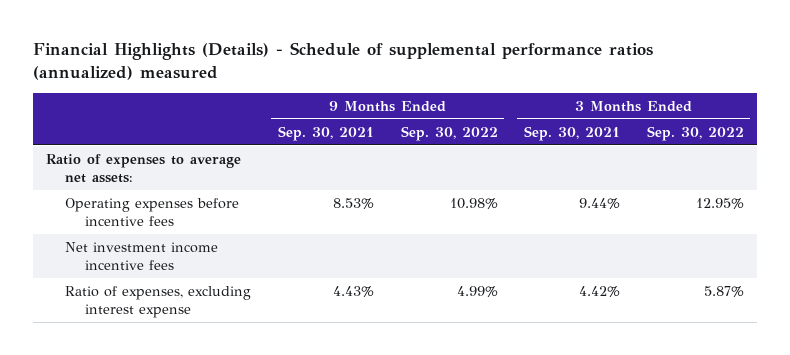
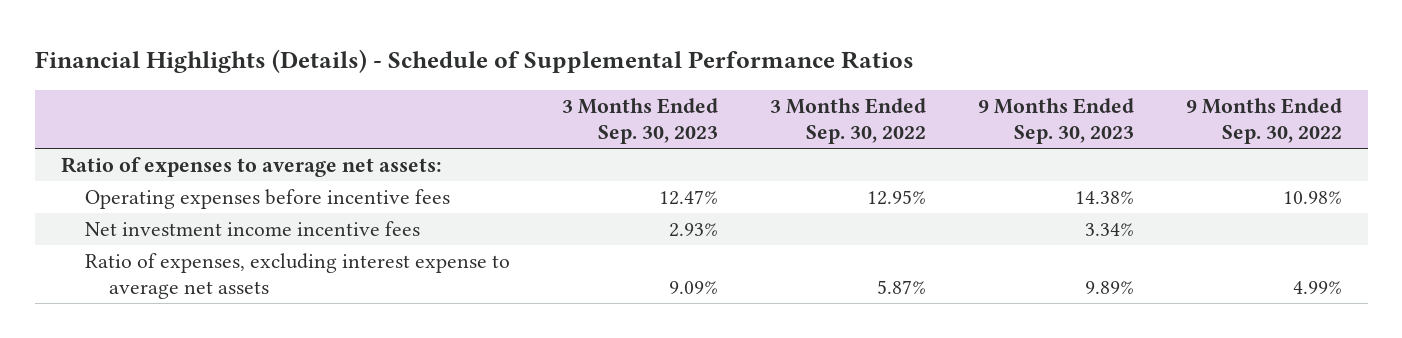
[32,42,653,81] Financial Highlights (Details) - Schedule of supplemental performance ratios (annualized) measured -> [34,49,914,74] Financial Highlights (Details) - Schedule of Supplemental Performance Ratios
[277,125,374,141] Sep. 30, 2021 -> none
[524,125,621,141] Sep. 30, 2021 -> none
none -> [561,97,718,145] 3 Months Ended Sep. 30, 2023
none -> [977,97,1134,145] 9 Months Ended Sep. 30, 2023
[65,286,252,318] Ratio of expenses, excluding interest expense -> [85,252,511,300] Ratio of expenses, excluding interest expense to average net assets

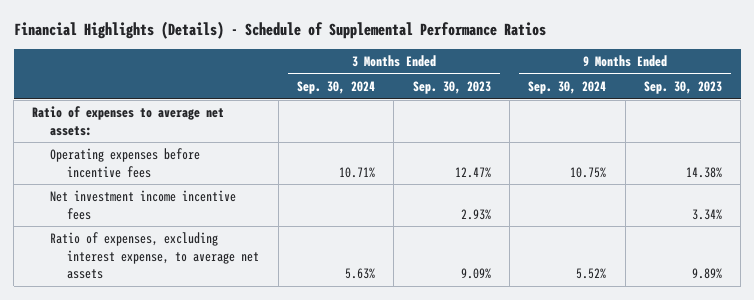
[769,97,926,145] 3 Months Ended Sep. 30, 2022 -> none
[1185,97,1342,145] 9 Months Ended Sep. 30, 2022 -> none
none -> [296,81,375,95] Sep. 30, 2024
none -> [528,81,607,95] Sep. 30, 2024
[85,252,511,300] Ratio of expenses, excluding interest expense to average net assets -> [49,232,260,279] Ratio of expenses, excluding interest expense, to average net assets

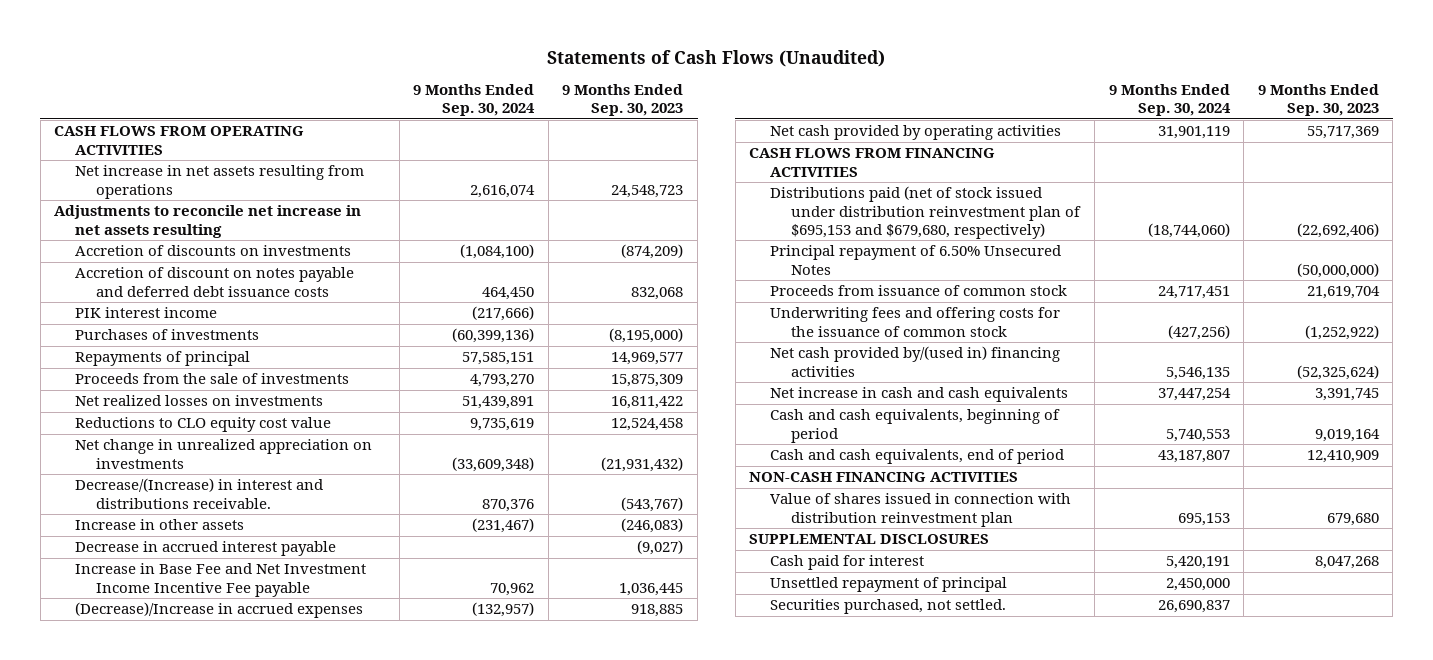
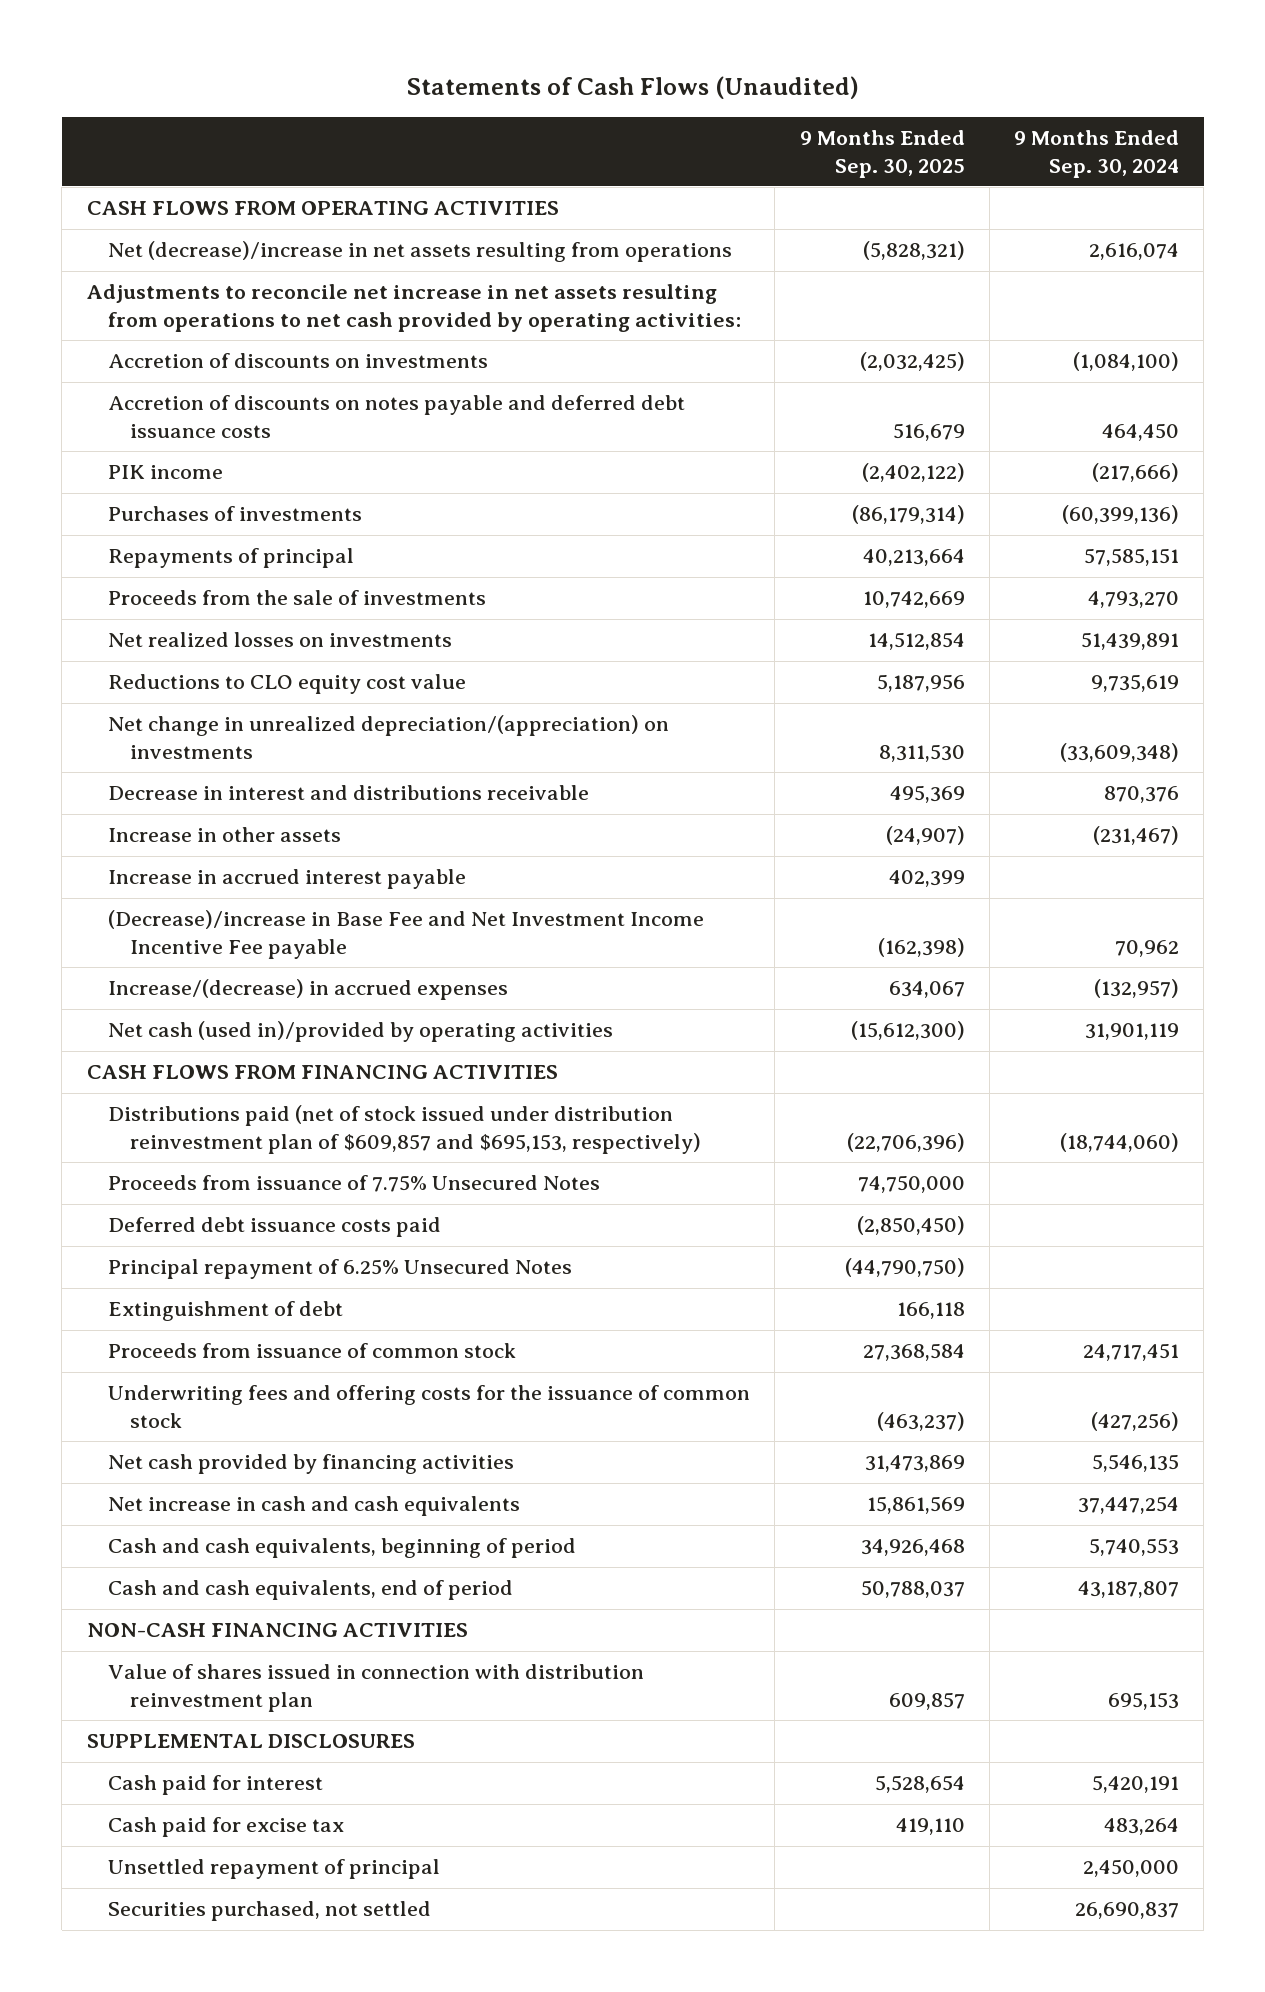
[562,84,684,117] 9 Months Ended Sep. 30, 2023 -> none
none -> [799,130,965,178] 9 Months Ended Sep. 30, 2025
[75,165,365,199] Net increase in net assets resulting from operations -> [108,241,733,263] Net (decrease)/increase in net assets resulting from operations
[54,205,362,238] Adjustments to reconcile net increase in net assets resulting -> [86,284,742,332] Adjustments to reconcile net increase in net assets resulting from operations to net cash provided by operating activities:
[75,267,355,297] Accretion of discount on notes payable and deferred debt issuance costs -> [108,395,686,438] Accretion of discounts on notes payable and deferred debt issuance costs
[75,307,218,319] PIK interest income -> [108,465,224,480] PIK income
[75,439,373,469] Net change in unrealized appreciation on investments -> [108,715,670,759] Net change in unrealized depreciation/(appreciation) on investments
[75,478,324,509] Decrease/(Increase) in interest and distributions receivable. -> [108,785,590,801] Decrease in interest and distributions receivable
[75,541,337,557] Decrease in accrued interest payable -> [108,869,467,890] Increase in accrued interest payable
[75,563,367,597] Increase in Base Fee and Net Investment Income Incentive Fee payable -> [108,910,705,959] (Decrease)/increase in Base Fee and Net Investment Income Incentive Fee payable
[75,602,364,619] (Decrease)/Increase in accrued expenses -> [108,979,509,1001] Increase/(decrease) in accrued expenses
[770,125,1062,141] Net cash provided by operating activities -> [108,1021,614,1043] Net cash (used in)/provided by operating activities
[770,186,1082,239] Distributions paid (net of stock issued under distribution reinvestment plan of $695,153 and $679,680, respectively) -> [108,1105,701,1154] Distributions paid (net of stock issued under distribution reinvestment plan of $609,857 and $695,153, respectively)
none -> [108,1175,601,1193] Proceeds from issuance of 7.75% Unsecured Notes
none -> [108,1217,442,1238] Deferred debt issuance costs paid
[770,245,1062,275] Principal repayment of 6.50% Unsecured Notes -> [108,1259,573,1280] Principal repayment of 6.25% Unsecured Notes
none -> [108,1301,344,1322] Extinguishment of debt
[770,346,1061,377] Net cash provided by/(used in) financing activities -> [108,1454,515,1475] Net cash provided by financing activities
none -> [108,1817,345,1838] Cash paid for excise tax
[770,599,1007,615] Securities purchased, not settled. -> [108,1901,432,1922] Securities purchased, not settled

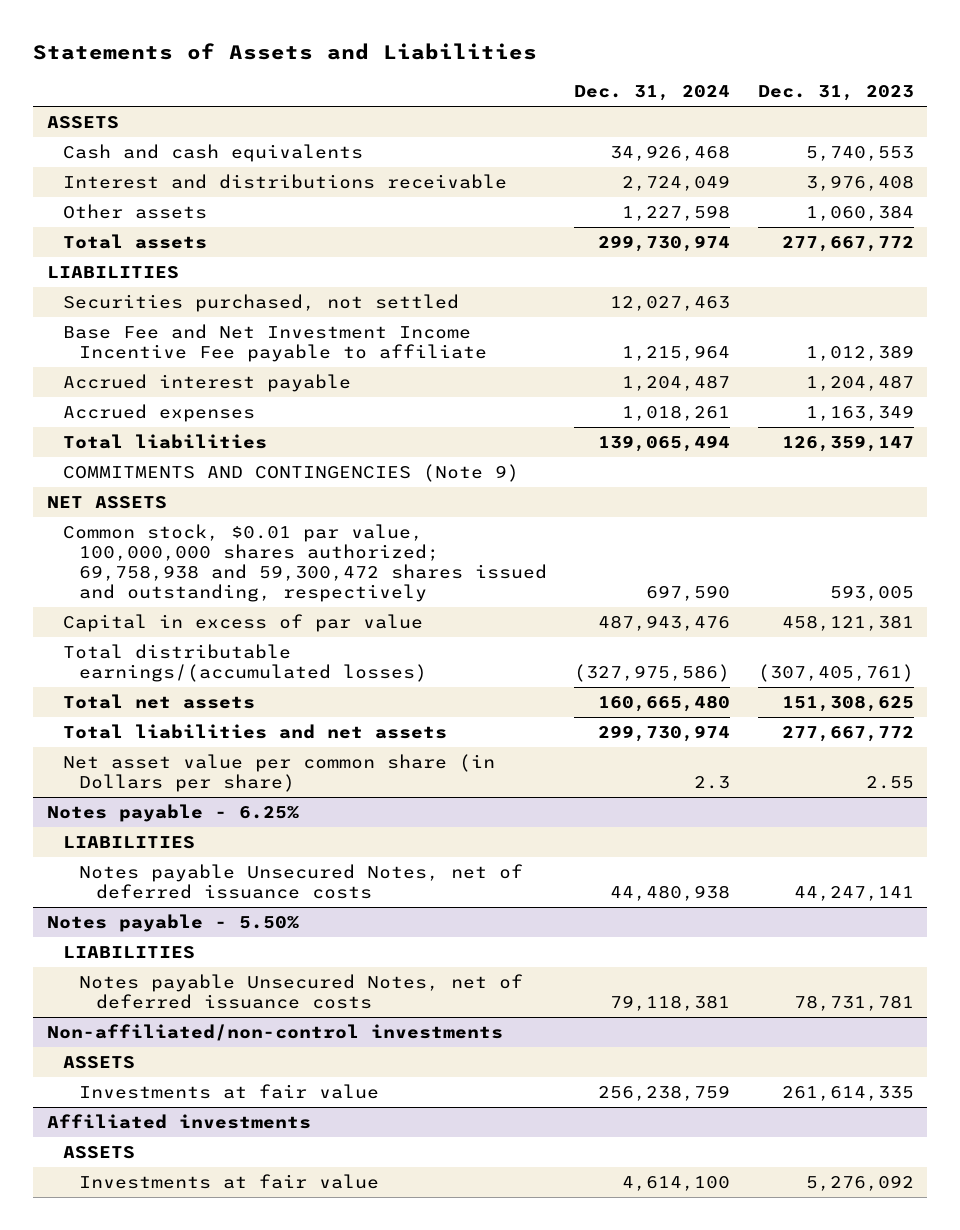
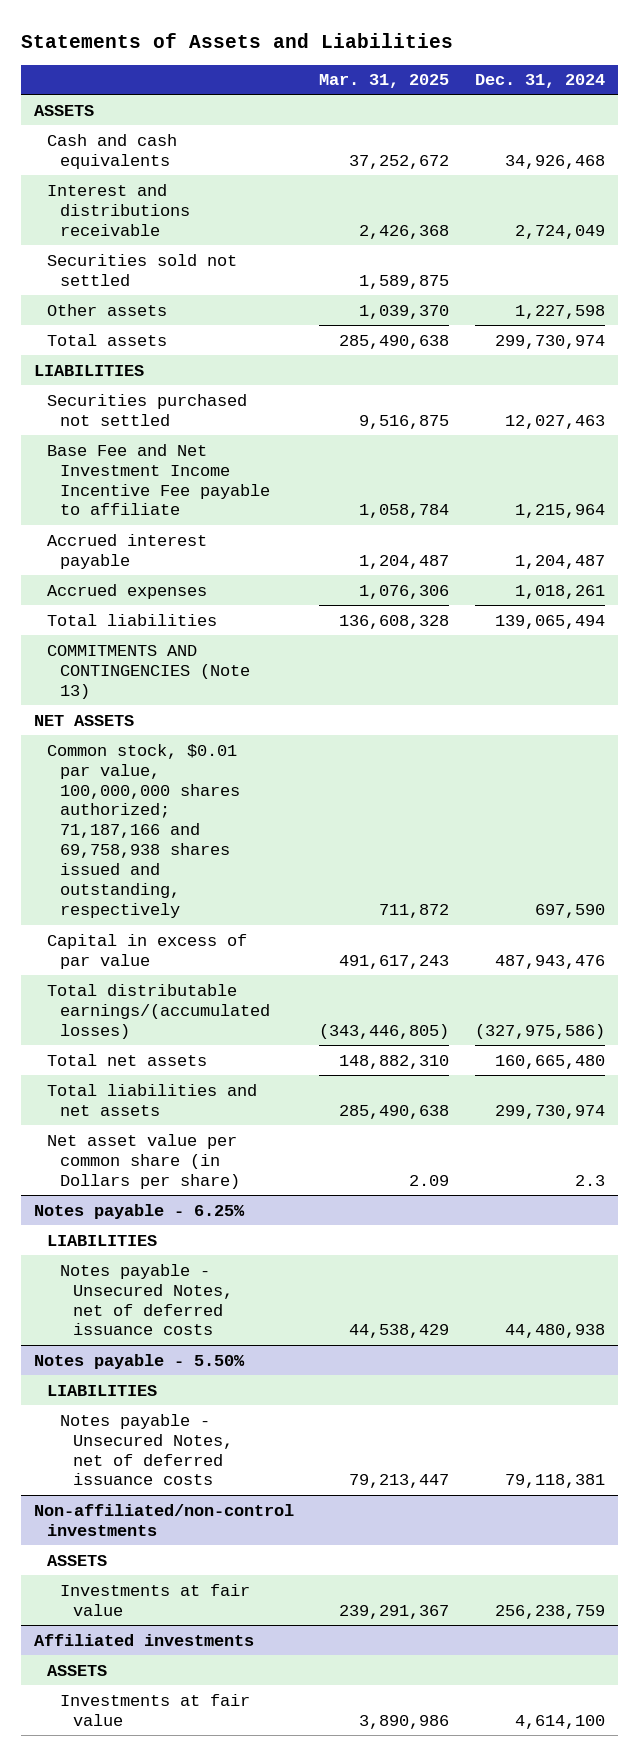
[757,85,914,102] Dec. 31, 2023 -> none
none -> [319,74,450,89] Mar. 31, 2025
none -> [47,253,238,286] Securities sold not settled
[62,293,459,312] Securities purchased, not settled -> [47,393,248,426] Securities purchased not settled
[62,463,519,482] COMMITMENTS AND CONTINGENCIES (Note 9) -> [47,644,251,699] COMMITMENTS AND CONTINGENCIES (Note 13)
[62,523,548,602] Common stock, $0.01 par value, 100,000,000 shares authorized; 69,758,938 and 59,300,472 shares issued and outstanding, respectively -> [47,743,241,919] Common stock, $0.01 par value, 100,000,000 shares authorized; 71,187,166 and 69,758,938 shares issued and outstanding, respectively
[79,863,524,899] Notes payable Unsecured Notes, net of deferred issuance costs -> [60,1263,234,1336] Notes payable - Unsecured Notes, net of deferred issuance costs
[79,973,524,1009] Notes payable Unsecured Notes, net of deferred issuance costs -> [60,1413,234,1486] Notes payable - Unsecured Notes, net of deferred issuance costs

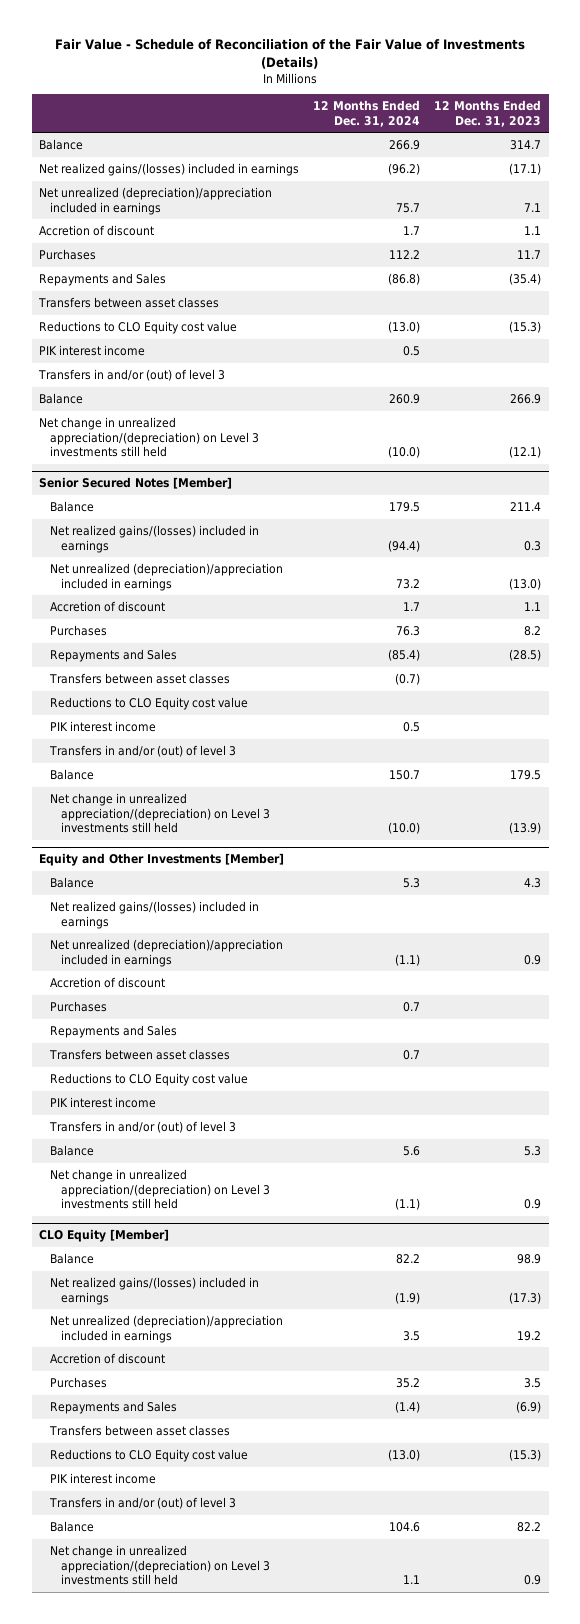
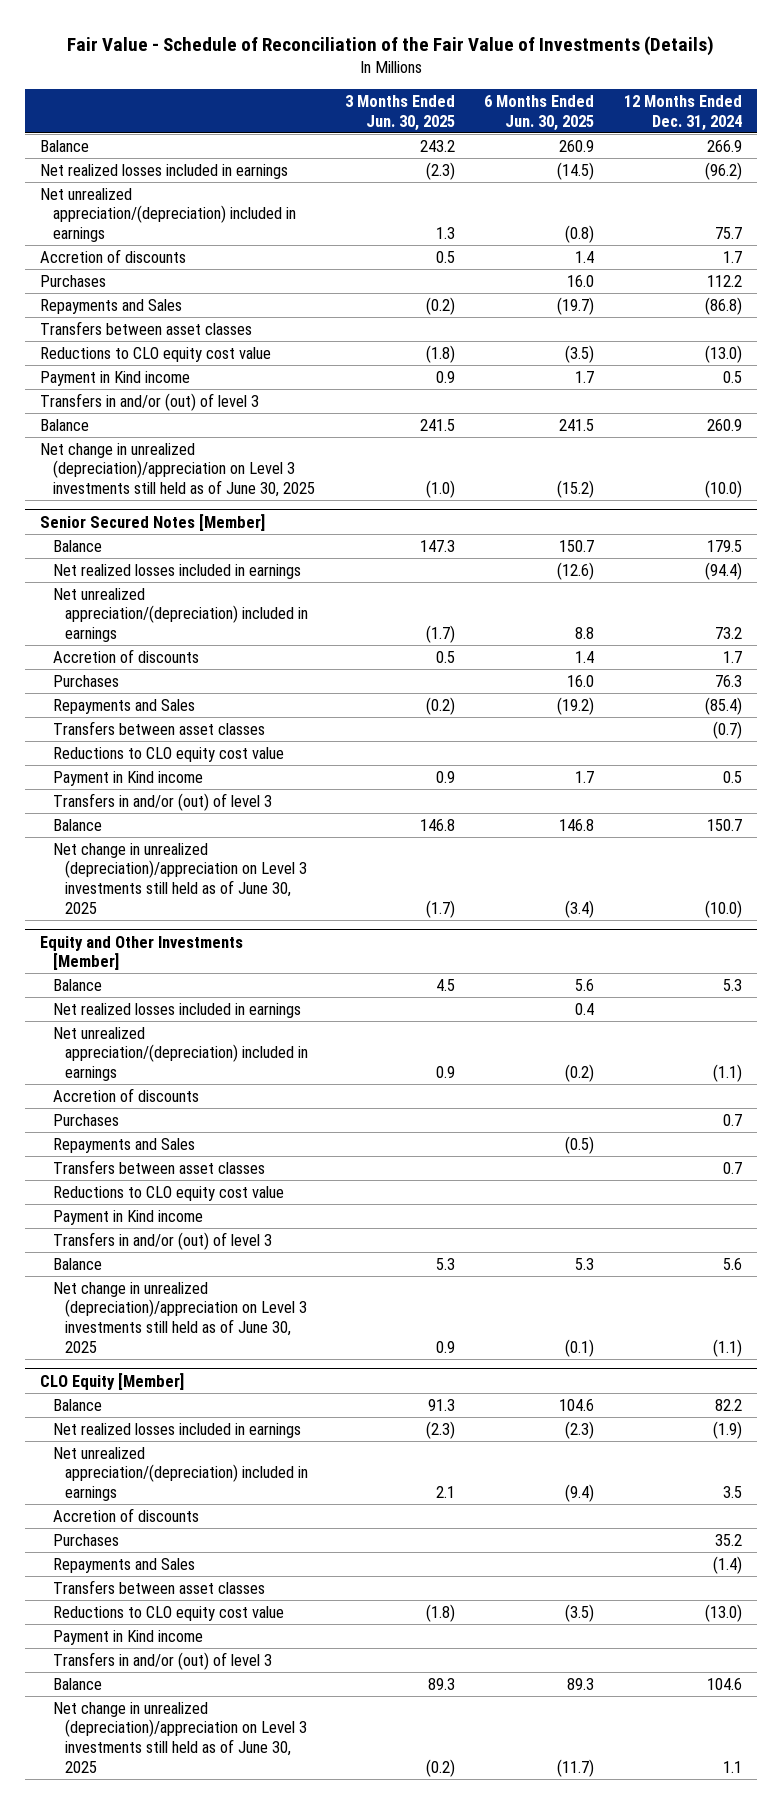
[434,100,542,127] 12 Months Ended Dec. 31, 2023 -> none
none -> [344,95,455,131] 3 Months Ended Jun. 30, 2025
none -> [484,95,595,131] 6 Months Ended Jun. 30, 2025
[38,162,299,176] Net realized gains/(losses) included in earnings -> [40,163,289,179] Net realized losses included in earnings
[38,186,272,215] Net unrealized (depreciation)/appreciation included in earnings -> [40,187,296,242] Net unrealized appreciation/(depreciation) included in earnings
[38,224,154,236] Accretion of discount -> [40,248,187,263] Accretion of discounts
[38,344,145,356] PIK interest income -> none
[38,320,237,334] Reductions to CLO Equity cost value -> [40,346,272,362] Reductions to CLO equity cost value
none -> [40,370,191,386] Payment in Kind income
[38,416,259,458] Net change in unrealized appreciation/(depreciation) on Level 3 investments still held -> [40,442,315,497] Net change in unrealized (depreciation)/appreciation on Level 3 investments still held as of June 30, 2025
[49,524,259,553] Net realized gains/(losses) included in earnings -> [52,563,301,579] Net realized losses included in earnings
[49,562,283,591] Net unrealized (depreciation)/appreciation included in earnings -> [52,587,309,642] Net unrealized appreciation/(depreciation) included in earnings
[49,600,165,612] Accretion of discount -> [52,648,199,663] Accretion of discounts
[49,720,156,732] PIK interest income -> none
[49,696,248,710] Reductions to CLO Equity cost value -> [52,746,284,762] Reductions to CLO equity cost value
none -> [52,770,203,786] Payment in Kind income
[49,792,270,834] Net change in unrealized appreciation/(depreciation) on Level 3 investments still held -> [52,842,308,914] Net change in unrealized (depreciation)/appreciation on Level 3 investments still held as of June 30, 2025
[49,900,259,929] Net realized gains/(losses) included in earnings -> [52,1002,301,1018] Net realized losses included in earnings
[49,938,283,967] Net unrealized (depreciation)/appreciation included in earnings -> [52,1026,309,1081] Net unrealized appreciation/(depreciation) included in earnings
[49,976,165,988] Accretion of discount -> [52,1087,199,1102] Accretion of discounts
[49,1096,156,1108] PIK interest income -> none
[49,1072,248,1086] Reductions to CLO Equity cost value -> [52,1185,284,1201] Reductions to CLO equity cost value
none -> [52,1209,203,1225] Payment in Kind income
[49,1168,270,1210] Net change in unrealized appreciation/(depreciation) on Level 3 investments still held -> [52,1281,308,1353] Net change in unrealized (depreciation)/appreciation on Level 3 investments still held as of June 30, 2025
[49,1276,259,1305] Net realized gains/(losses) included in earnings -> [52,1422,301,1438] Net realized losses included in earnings
[49,1314,283,1343] Net unrealized (depreciation)/appreciation included in earnings -> [52,1446,309,1501] Net unrealized appreciation/(depreciation) included in earnings
[49,1352,165,1364] Accretion of discount -> [52,1507,199,1522] Accretion of discounts
[49,1472,156,1484] PIK interest income -> none
[49,1448,248,1462] Reductions to CLO Equity cost value -> [52,1605,284,1621] Reductions to CLO equity cost value
none -> [52,1629,203,1645] Payment in Kind income
[49,1544,270,1586] Net change in unrealized appreciation/(depreciation) on Level 3 investments still held -> [52,1701,308,1773] Net change in unrealized (depreciation)/appreciation on Level 3 investments still held as of June 30, 2025

